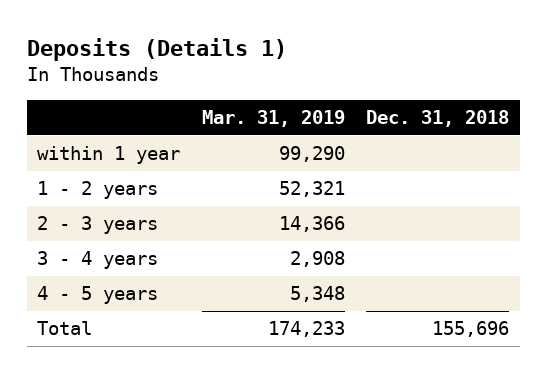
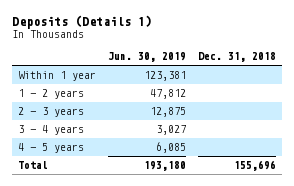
[201,109,345,127] Mar. 31, 2019 -> none
none -> [108,52,187,63] Jun. 30, 2019
[37,146,181,165] within 1 year -> [18,71,97,82] Within 1 year

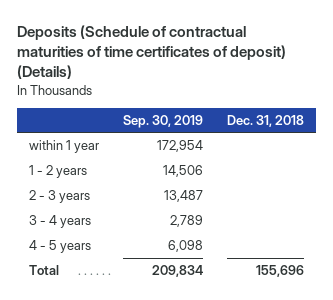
[12,15,153,30] Deposits (Details 1) -> [16,24,286,80] Deposits (Schedule of contractual maturities of time certificates of deposit) (Details)
[108,52,187,63] Jun. 30, 2019 -> none
none -> [122,114,203,128] Sep. 30, 2019
[18,71,97,82] Within 1 year -> [28,140,99,154] within 1 year

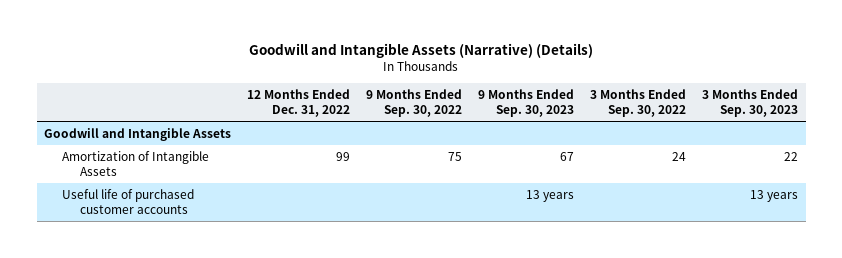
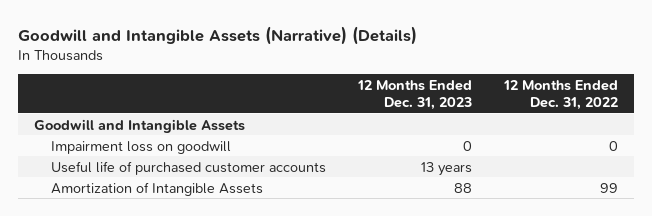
[366,88,463,117] 9 Months Ended Sep. 30, 2022 -> none
[478,88,575,117] 9 Months Ended Sep. 30, 2023 -> none
[590,88,687,117] 3 Months Ended Sep. 30, 2022 -> none
[701,88,798,117] 3 Months Ended Sep. 30, 2023 -> none
none -> [356,79,472,111] 12 Months Ended Dec. 31, 2023
none -> [50,140,231,154] Impairment loss on goodwill
[62,150,210,176] Amortization of Intangible Assets -> [50,181,263,196] Amortization of Intangible Assets

